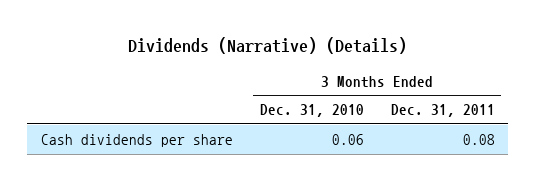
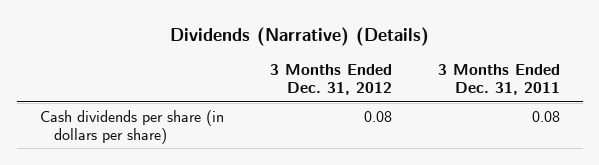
[259,104,364,118] Dec. 31, 2010 -> none
none -> [269,64,392,96] 3 Months Ended Dec. 31, 2012
[40,134,233,148] Cash dividends per share -> [39,110,224,145] Cash dividends per share (in dollars per share)

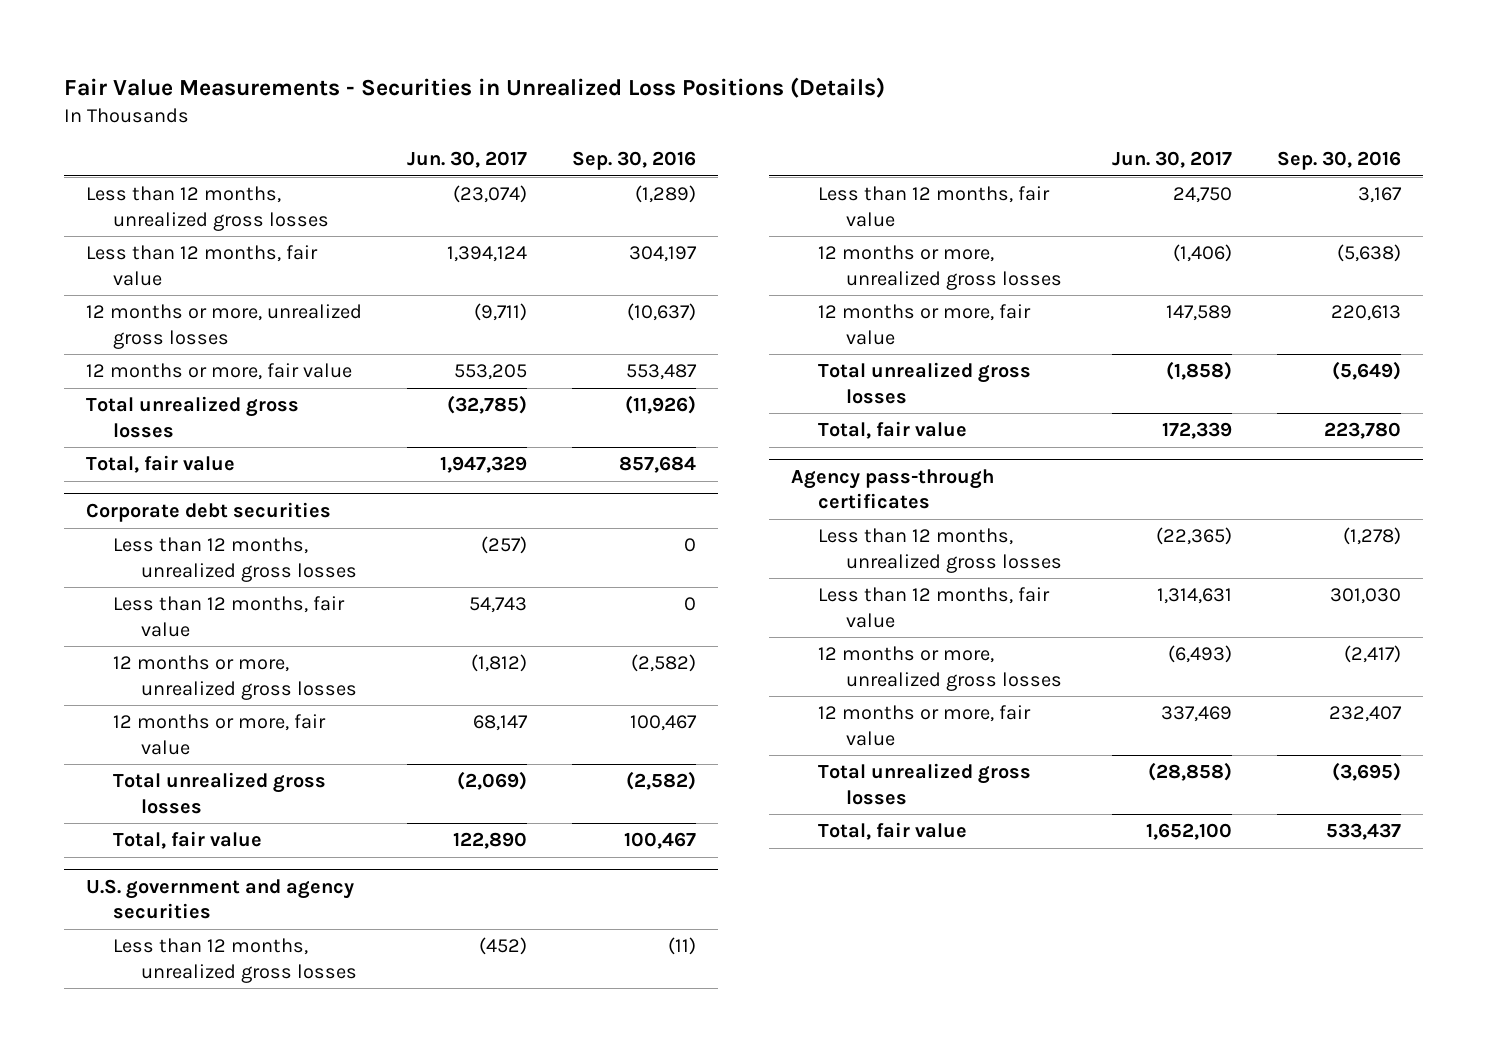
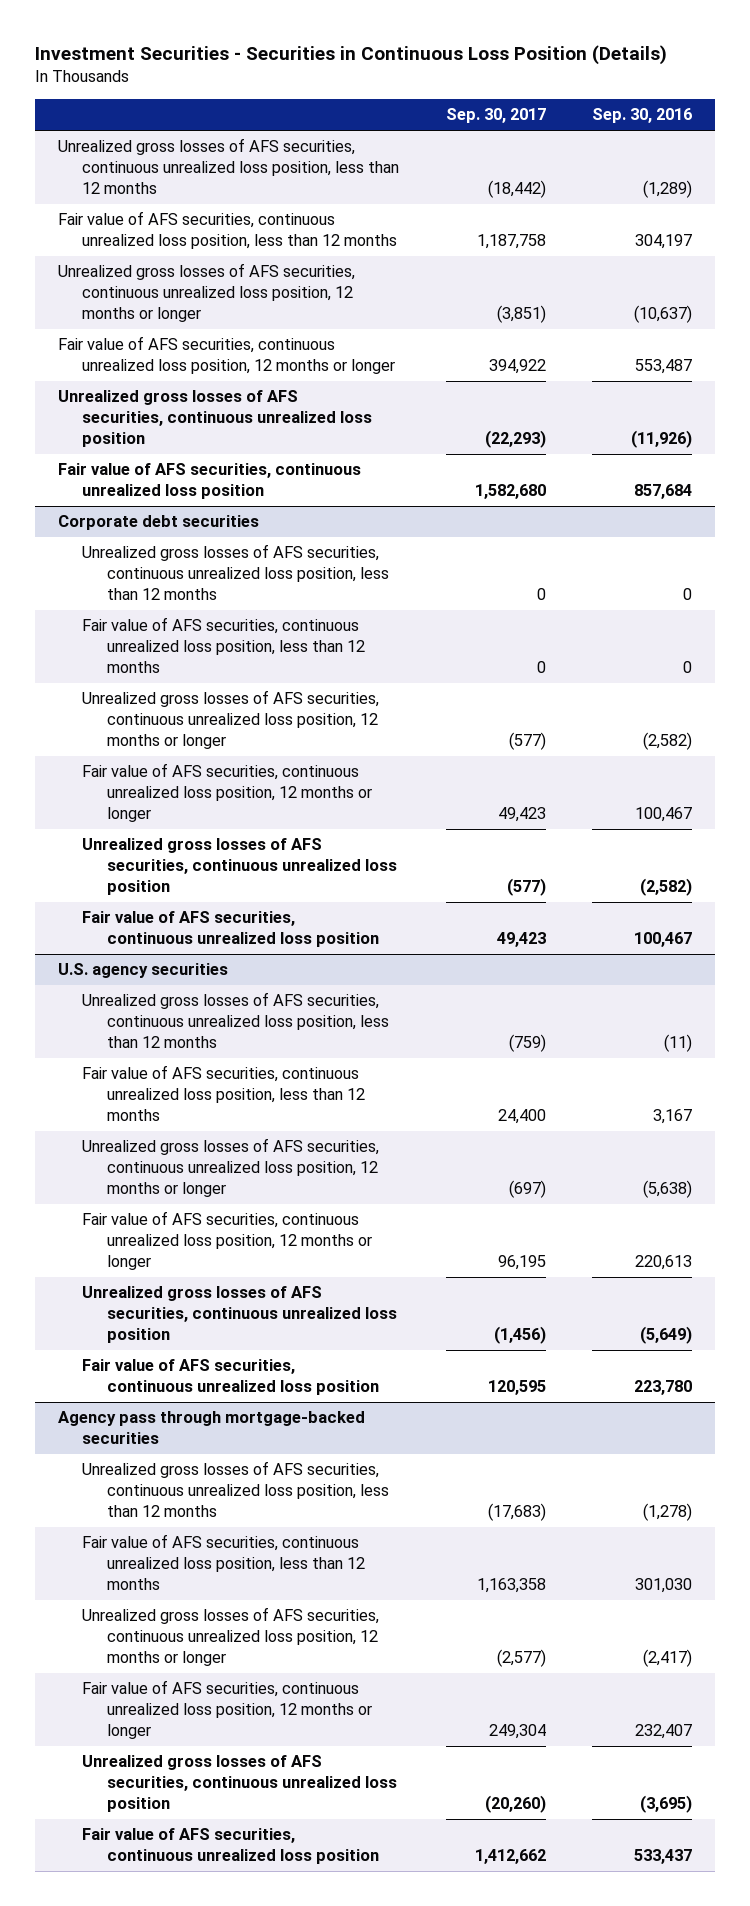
[63,76,885,98] Fair Value Measurements - Securities in Unrealized Loss Positions (Details) -> [34,45,667,66] Investment Securities - Securities in Continuous Loss Position (Details)
[407,151,528,169] Jun. 30, 2017 -> none
none -> [445,108,546,124] Sep. 30, 2017
[86,186,330,231] Less than 12 months, unrealized gross losses -> [58,138,400,194] Unrealized gross losses of AFS securities, continuous unrealized loss position, less than 12 months
[86,245,319,286] Less than 12 months, fair value -> [58,211,398,250] Fair value of AFS securities, continuous unrealized loss position, less than 12 months
[86,304,363,349] 12 months or more, unrealized gross losses -> [58,263,356,322] Unrealized gross losses of AFS securities, continuous unrealized loss position, 12 months or longer
[86,363,353,381] 12 months or more, fair value -> [58,336,396,375] Fair value of AFS securities, continuous unrealized loss position, 12 months or longer
[86,396,300,438] Total unrealized gross losses -> [58,390,373,447] Unrealized gross losses of AFS securities, continuous unrealized loss position
[86,455,236,474] Total, fair value -> [58,463,362,500] Fair value of AFS securities, continuous unrealized loss position
[791,468,995,510] Agency pass-through certificates -> none
[113,537,357,582] Less than 12 months, unrealized gross losses -> [82,544,389,600] Unrealized gross losses of AFS securities, continuous unrealized loss position, less than 12 months
[113,596,346,637] Less than 12 months, fair value -> [82,617,365,673] Fair value of AFS securities, continuous unrealized loss position, less than 12 months
[113,655,357,700] 12 months or more, unrealized gross losses -> [82,690,380,749] Unrealized gross losses of AFS securities, continuous unrealized loss position, 12 months or longer
[113,714,327,755] 12 months or more, fair value -> [82,763,372,822] Fair value of AFS securities, continuous unrealized loss position, 12 months or longer
[113,772,327,814] Total unrealized gross losses -> [82,838,397,895] Unrealized gross losses of AFS securities, continuous unrealized loss position
[113,831,263,850] Total, fair value -> [82,911,379,948] Fair value of AFS securities, continuous unrealized loss position
[86,878,355,920] U.S. government and agency securities -> [58,963,229,979] U.S. agency securities
[113,938,357,983] Less than 12 months, unrealized gross losses -> [82,992,389,1048] Unrealized gross losses of AFS securities, continuous unrealized loss position, less than 12 months
[818,186,1051,227] Less than 12 months, fair value -> [82,1065,365,1121] Fair value of AFS securities, continuous unrealized loss position, less than 12 months
[818,245,1062,290] 12 months or more, unrealized gross losses -> [82,1138,380,1197] Unrealized gross losses of AFS securities, continuous unrealized loss position, 12 months or longer
[818,304,1032,345] 12 months or more, fair value -> [82,1211,372,1270] Fair value of AFS securities, continuous unrealized loss position, 12 months or longer
[818,362,1032,404] Total unrealized gross losses -> [82,1286,397,1343] Unrealized gross losses of AFS securities, continuous unrealized loss position
[818,421,968,440] Total, fair value -> [82,1359,379,1396] Fair value of AFS securities, continuous unrealized loss position
none -> [58,1411,366,1445] Agency pass through mortgage-backed securities
[818,528,1062,573] Less than 12 months, unrealized gross losses -> [82,1461,389,1517] Unrealized gross losses of AFS securities, continuous unrealized loss position, less than 12 months
[818,587,1051,628] Less than 12 months, fair value -> [82,1534,365,1590] Fair value of AFS securities, continuous unrealized loss position, less than 12 months
[818,646,1062,691] 12 months or more, unrealized gross losses -> [82,1607,380,1666] Unrealized gross losses of AFS securities, continuous unrealized loss position, 12 months or longer
[818,705,1032,746] 12 months or more, fair value -> [82,1680,372,1739] Fair value of AFS securities, continuous unrealized loss position, 12 months or longer
[818,763,1032,805] Total unrealized gross losses -> [82,1755,397,1812] Unrealized gross losses of AFS securities, continuous unrealized loss position
[818,822,968,841] Total, fair value -> [82,1828,379,1865] Fair value of AFS securities, continuous unrealized loss position

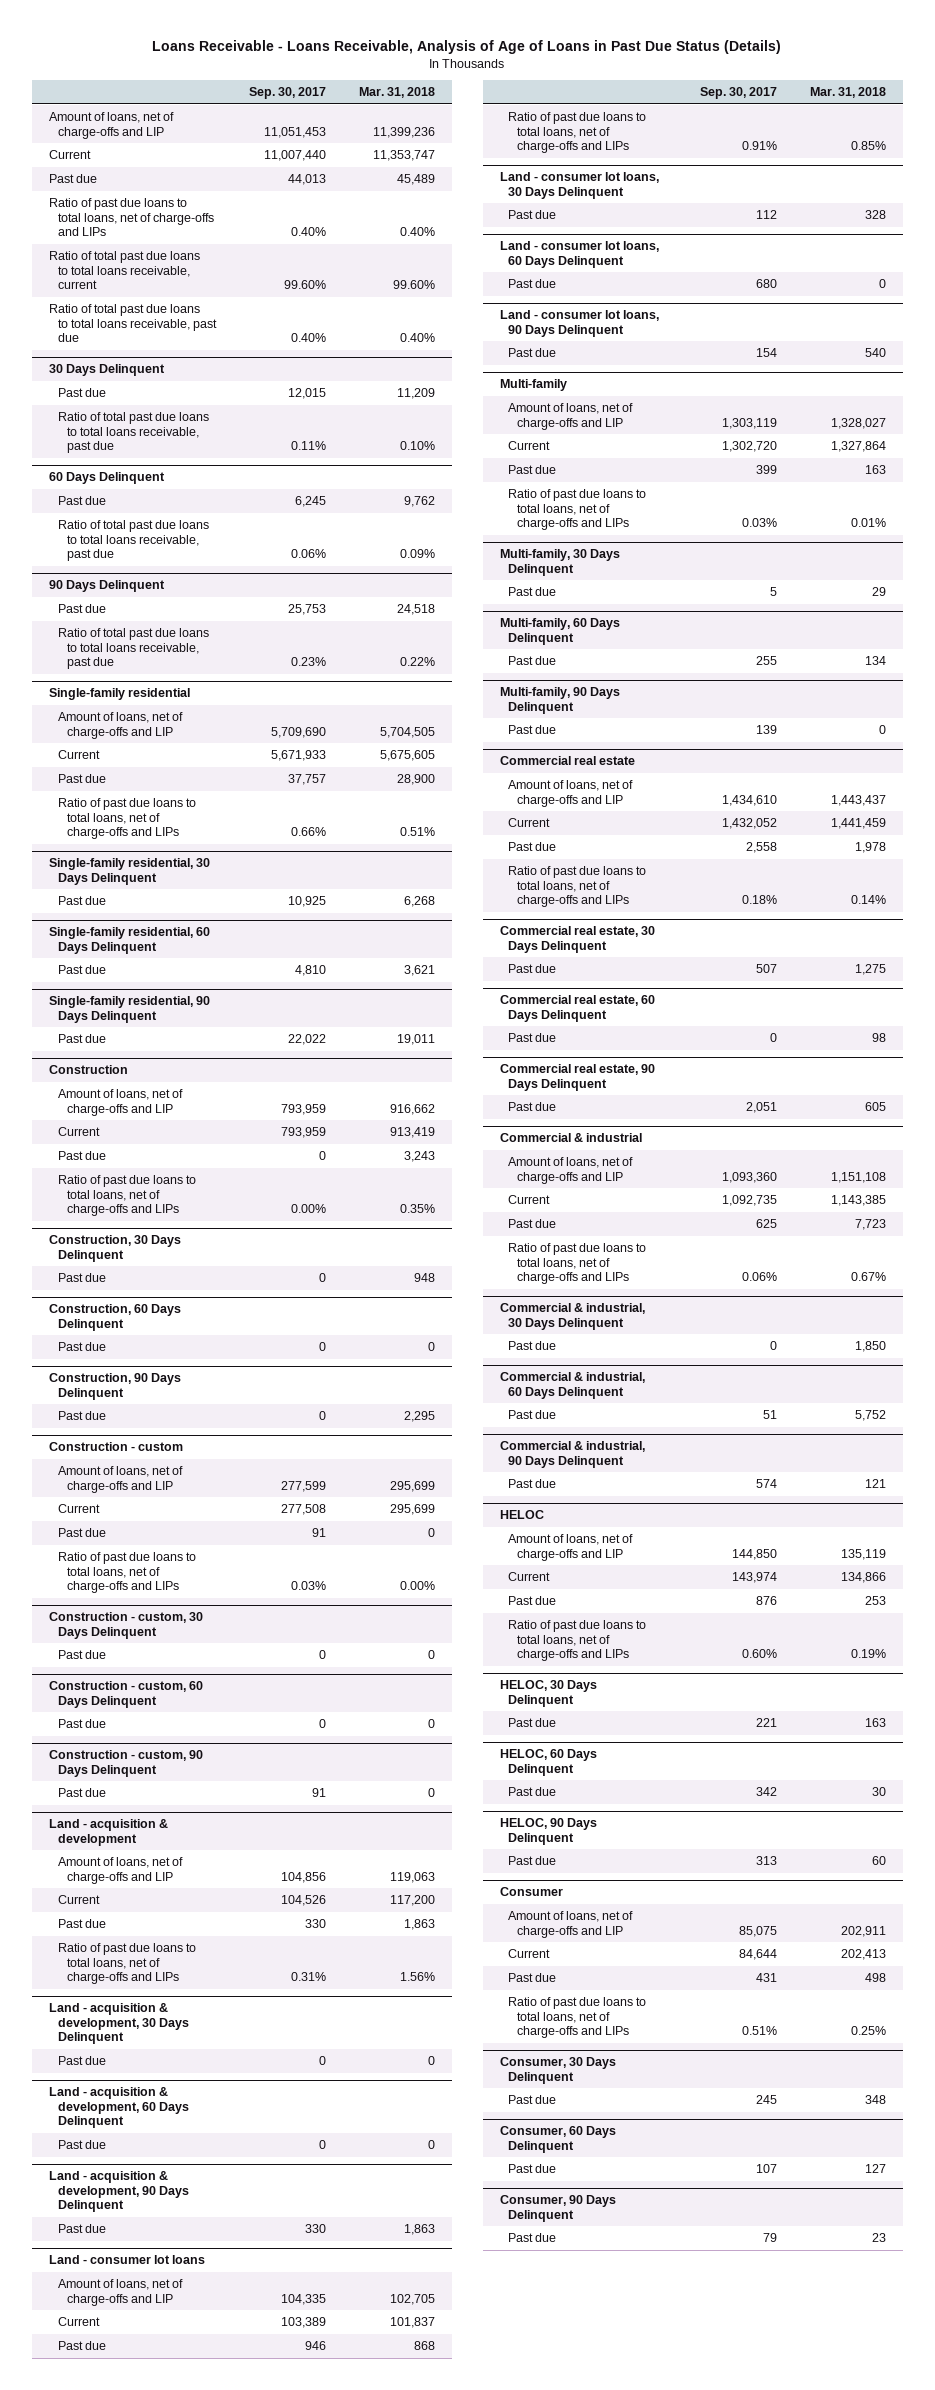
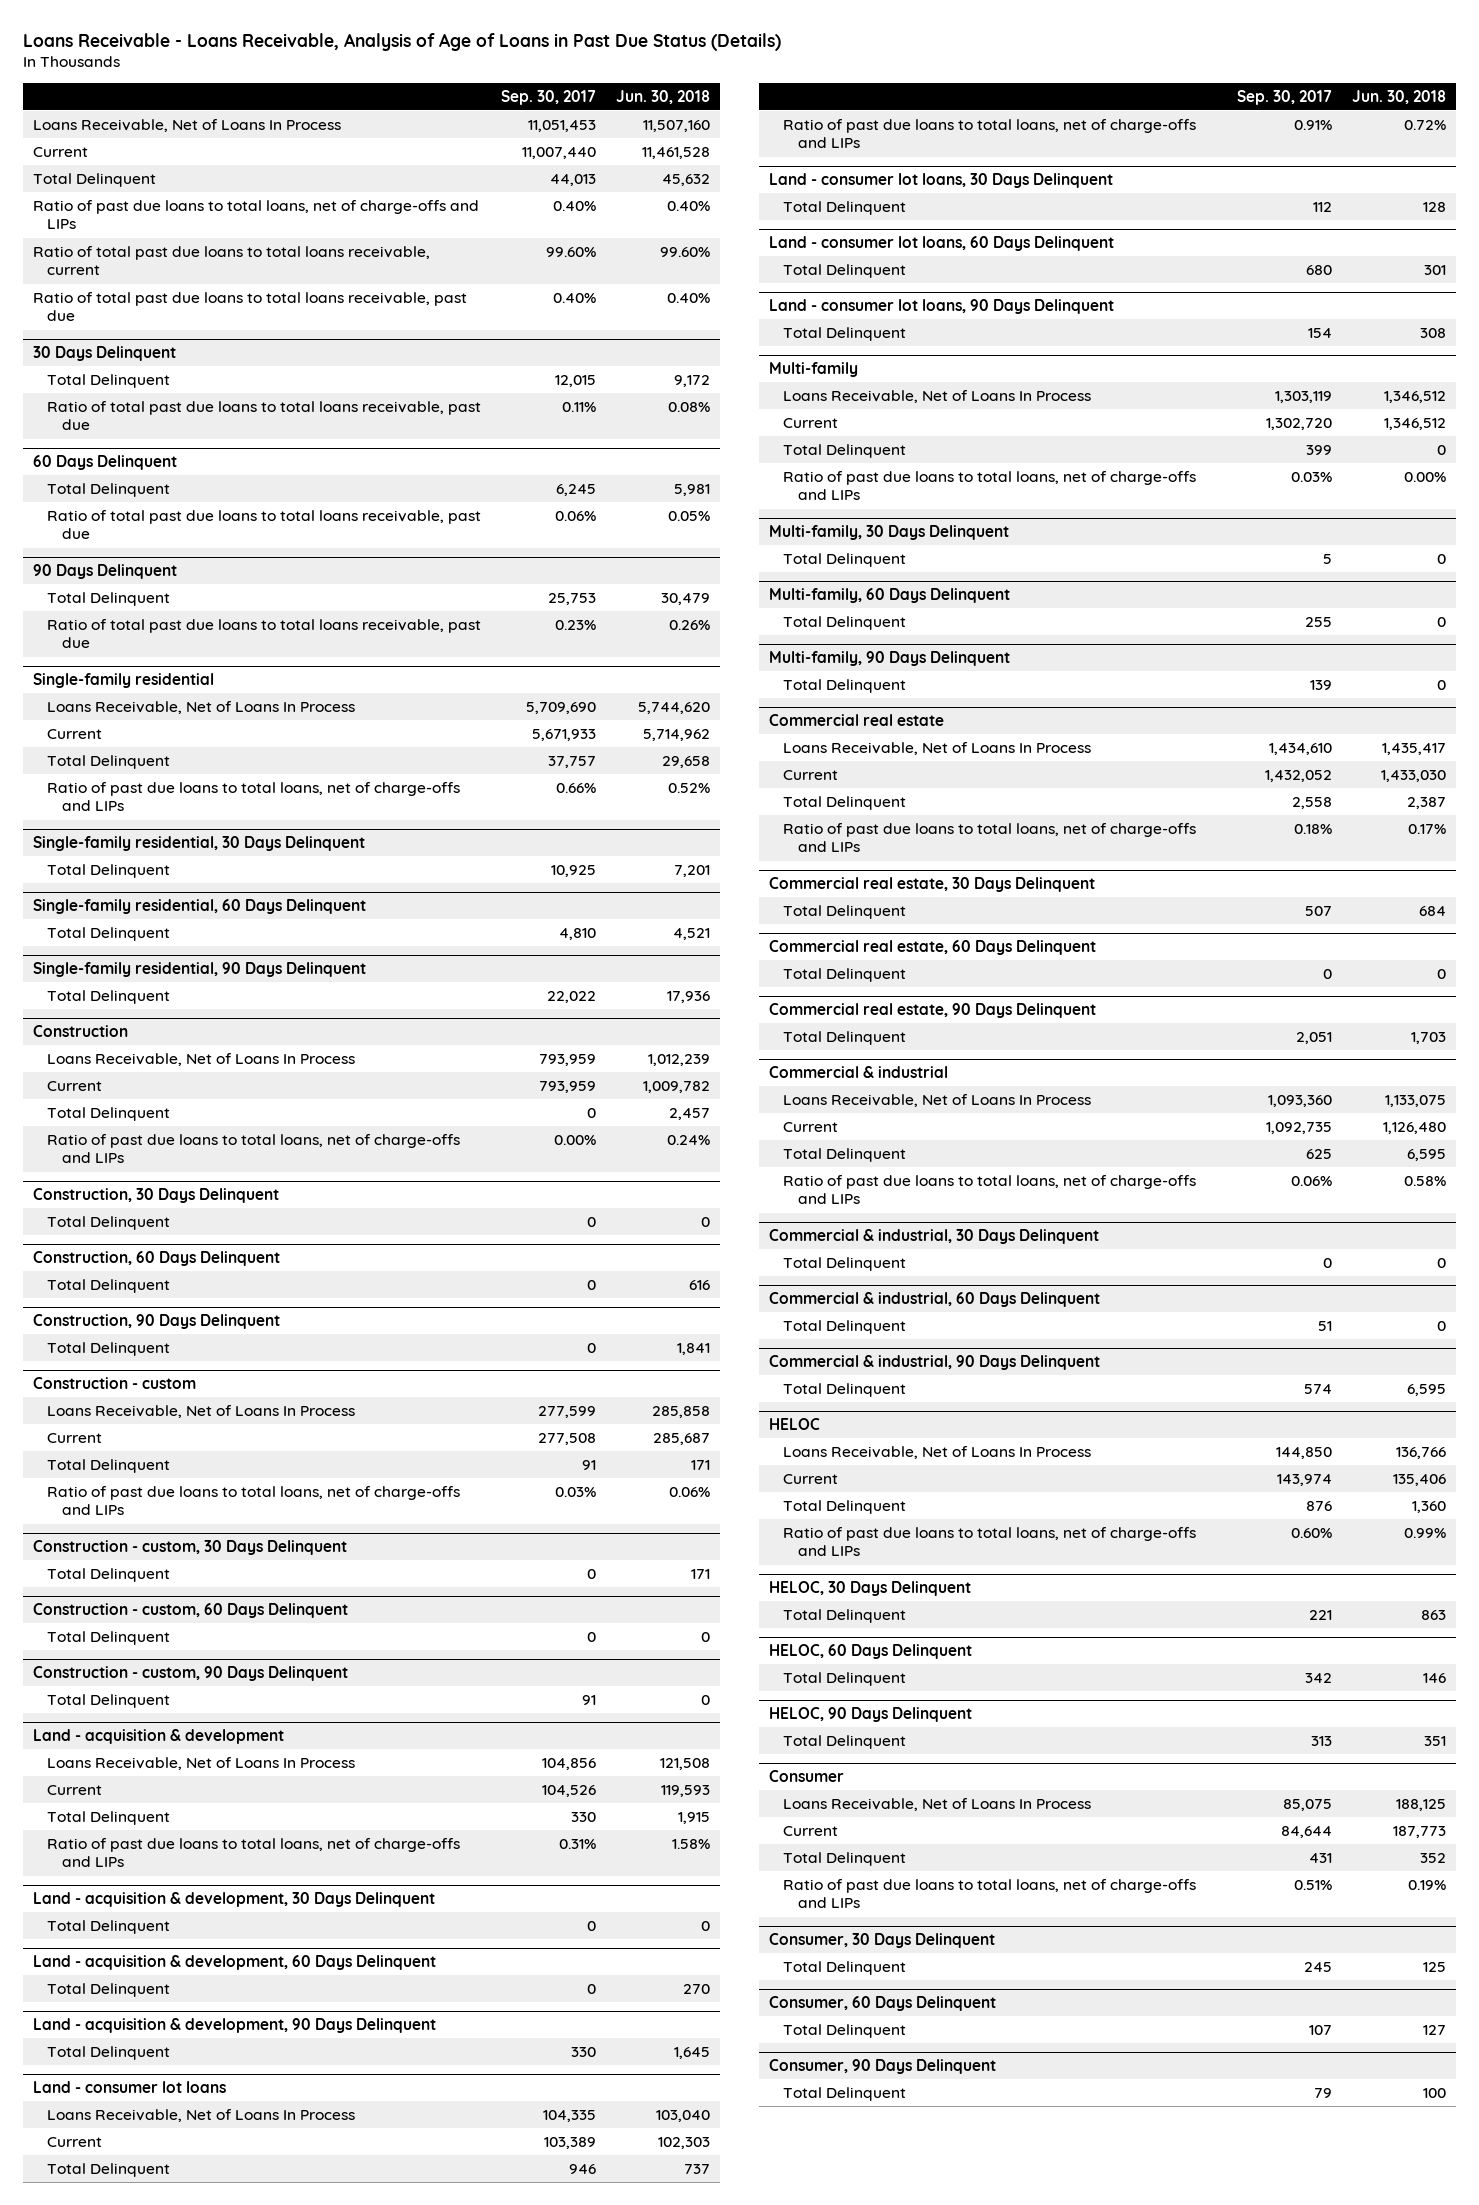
[359,87,436,99] Mar. 31, 2018 -> none
none -> [616,89,711,104] Jun. 30, 2018
[48,112,174,139] Amount of loans, net of charge-offs and LIP -> [32,119,341,133] Loans Receivable, Net of Loans In Process
[48,174,97,184] Past due -> [32,173,156,188] Total Delinquent
[57,388,106,398] Past due -> [47,374,171,389] Total Delinquent
[57,496,106,506] Past due -> [47,483,171,498] Total Delinquent
[57,604,106,614] Past due -> [47,592,171,607] Total Delinquent
[57,712,183,739] Amount of loans, net of charge-offs and LIP -> [47,701,356,715] Loans Receivable, Net of Loans In Process
[57,774,106,784] Past due -> [47,755,171,770] Total Delinquent
[57,896,106,906] Past due -> [47,864,171,879] Total Delinquent
[57,965,106,975] Past due -> [47,927,171,942] Total Delinquent
[57,1034,106,1044] Past due -> [47,990,171,1005] Total Delinquent
[57,1089,183,1116] Amount of loans, net of charge-offs and LIP -> [47,1053,356,1067] Loans Receivable, Net of Loans In Process
[57,1151,106,1161] Past due -> [47,1107,171,1122] Total Delinquent
[57,1273,106,1283] Past due -> [47,1216,171,1231] Total Delinquent
[57,1342,106,1352] Past due -> [47,1279,171,1294] Total Delinquent
[57,1411,106,1421] Past due -> [47,1342,171,1357] Total Delinquent
[57,1466,183,1493] Amount of loans, net of charge-offs and LIP -> [47,1405,356,1419] Loans Receivable, Net of Loans In Process
[57,1528,106,1538] Past due -> [47,1459,171,1474] Total Delinquent
[57,1650,106,1660] Past due -> [47,1568,171,1583] Total Delinquent
[57,1719,106,1729] Past due -> [47,1631,171,1646] Total Delinquent
[57,1788,106,1798] Past due -> [47,1694,171,1709] Total Delinquent
[57,1857,183,1884] Amount of loans, net of charge-offs and LIP -> [47,1757,356,1771] Loans Receivable, Net of Loans In Process
[57,1919,106,1929] Past due -> [47,1811,171,1826] Total Delinquent
[57,2056,106,2066] Past due -> [47,1920,171,1935] Total Delinquent
[57,2140,106,2150] Past due -> [47,1983,171,1998] Total Delinquent
[57,2224,106,2234] Past due -> [47,2046,171,2061] Total Delinquent
[57,2279,183,2306] Amount of loans, net of charge-offs and LIP -> [47,2109,356,2123] Loans Receivable, Net of Loans In Process
[57,2341,106,2351] Past due -> [47,2163,171,2178] Total Delinquent
[508,210,557,220] Past due -> [783,201,907,216] Total Delinquent
[508,279,557,289] Past due -> [783,264,907,279] Total Delinquent
[508,348,557,358] Past due -> [783,327,907,342] Total Delinquent
[508,403,634,430] Amount of loans, net of charge-offs and LIP -> [783,390,1092,404] Loans Receivable, Net of Loans In Process
[508,465,557,475] Past due -> [783,444,907,459] Total Delinquent
[508,587,557,597] Past due -> [783,553,907,568] Total Delinquent
[508,656,557,666] Past due -> [783,616,907,631] Total Delinquent
[508,725,557,735] Past due -> [783,679,907,694] Total Delinquent
[508,780,634,807] Amount of loans, net of charge-offs and LIP -> [783,742,1092,756] Loans Receivable, Net of Loans In Process
[508,842,557,852] Past due -> [783,796,907,811] Total Delinquent
[508,964,557,974] Past due -> [783,905,907,920] Total Delinquent
[508,1033,557,1043] Past due -> [783,968,907,983] Total Delinquent
[508,1102,557,1112] Past due -> [783,1031,907,1046] Total Delinquent
[508,1157,634,1184] Amount of loans, net of charge-offs and LIP -> [783,1094,1092,1108] Loans Receivable, Net of Loans In Process
[508,1219,557,1229] Past due -> [783,1148,907,1163] Total Delinquent
[508,1341,557,1351] Past due -> [783,1257,907,1272] Total Delinquent
[508,1410,557,1420] Past due -> [783,1320,907,1335] Total Delinquent
[508,1479,557,1489] Past due -> [783,1383,907,1398] Total Delinquent
[508,1534,634,1561] Amount of loans, net of charge-offs and LIP -> [783,1446,1092,1460] Loans Receivable, Net of Loans In Process
[508,1596,557,1606] Past due -> [783,1500,907,1515] Total Delinquent
[508,1718,557,1728] Past due -> [783,1609,907,1624] Total Delinquent
[508,1787,557,1797] Past due -> [783,1672,907,1687] Total Delinquent
[508,1856,557,1866] Past due -> [783,1735,907,1750] Total Delinquent
[508,1911,634,1938] Amount of loans, net of charge-offs and LIP -> [783,1798,1092,1812] Loans Receivable, Net of Loans In Process
[508,1973,557,1983] Past due -> [783,1852,907,1867] Total Delinquent
[508,2095,557,2105] Past due -> [783,1961,907,1976] Total Delinquent
[508,2164,557,2174] Past due -> [783,2024,907,2039] Total Delinquent
[508,2233,557,2243] Past due -> [783,2087,907,2102] Total Delinquent

